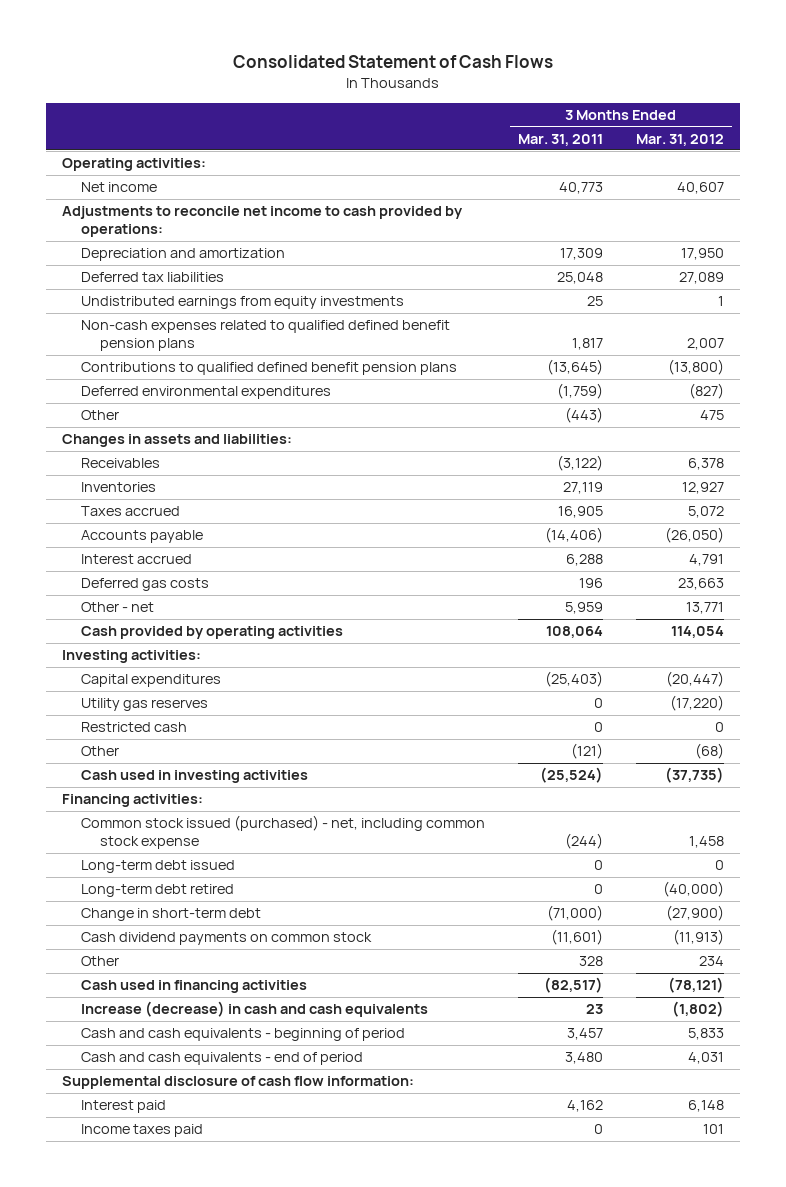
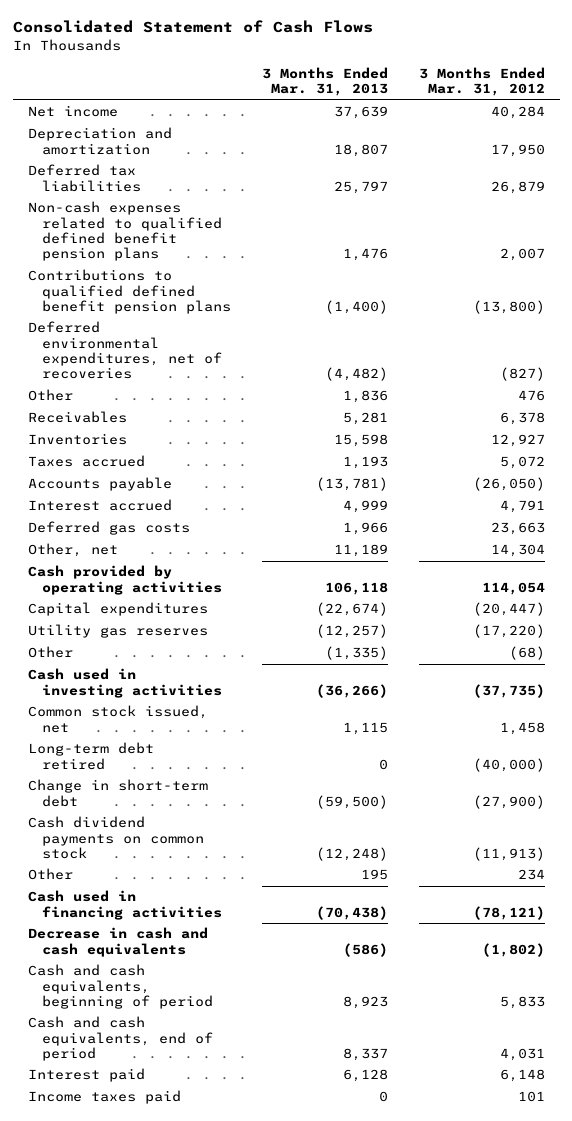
[518,133,604,146] Mar. 31, 2011 -> none
none -> [261,66,388,97] 3 Months Ended Mar. 31, 2013
[61,158,206,172] Operating activities: -> none
[61,206,463,238] Adjustments to reconcile net income to cash provided by operations: -> none
[676,182,724,195] 40,607 -> [490,106,545,120] 40,284
[81,296,405,310] Undistributed earnings from equity investments -> none
[678,272,724,285] 27,089 -> [490,180,545,194] 26,879
[61,434,292,448] Changes in assets and liabilities: -> none
[81,386,332,400] Deferred environmental expenditures -> [27,321,223,380] Deferred environmental expenditures, net of recoveries
[699,410,724,421] 475 -> [517,390,545,402] 476
[81,602,155,613] Other - net -> [27,543,118,558] Other, net
[685,602,724,615] 13,771 -> [490,544,545,558] 14,304
[61,650,201,664] Investing activities: -> none
[81,722,188,733] Restricted cash -> none
[61,794,203,808] Financing activities: -> none
[81,860,236,874] Long-term debt issued -> none
[81,815,486,850] Common stock issued (purchased) - net, including common stock expense -> [27,705,208,733] Common stock issued, net
[61,1076,414,1090] Supplemental disclosure of cash flow information: -> none
[81,1001,429,1018] Increase (decrease) in cash and cash equivalents -> [27,927,208,957] Decrease in cash and cash equivalents
[81,1028,406,1042] Cash and cash equivalents - beginning of period -> [27,964,214,1009] Cash and cash equivalents, beginning of period
[81,1052,364,1066] Cash and cash equivalents - end of period -> [27,1016,214,1061] Cash and cash equivalents, end of period

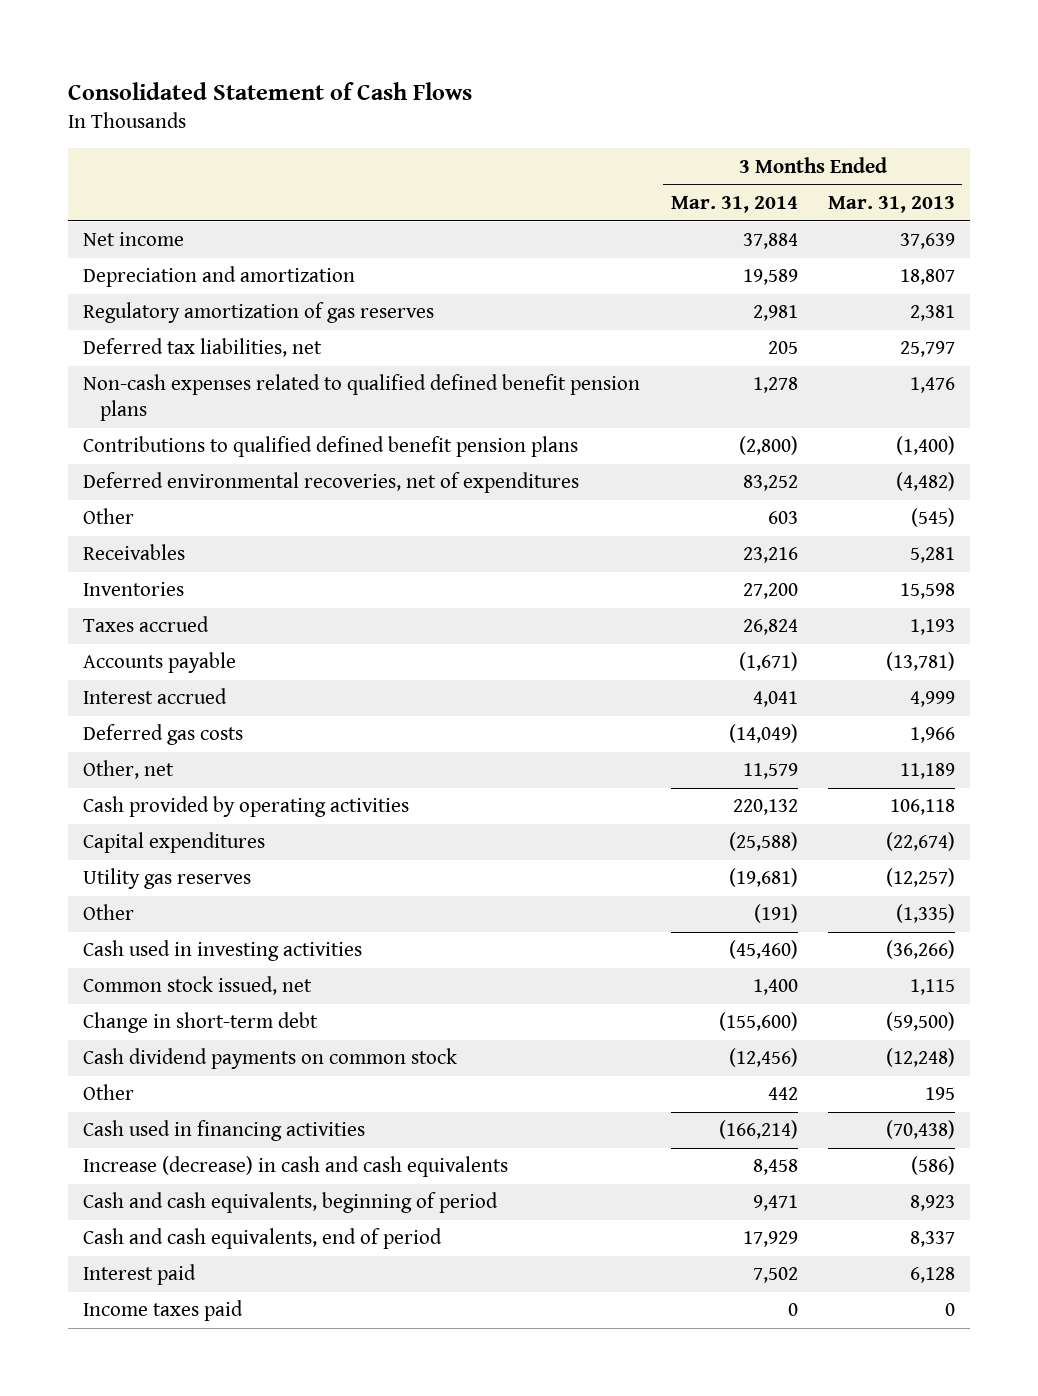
[418,66,545,97] 3 Months Ended Mar. 31, 2012 -> none
none -> [670,195,798,213] Mar. 31, 2014
none -> [83,302,435,324] Regulatory amortization of gas reserves
[27,164,142,192] Deferred tax liabilities -> [83,338,323,358] Deferred tax liabilities, net
[27,321,223,380] Deferred environmental expenditures, net of recoveries -> [83,472,580,494] Deferred environmental recoveries, net of expenditures
[342,390,388,404] 1,836 -> [910,508,955,528] (545)
[27,742,154,770] Long-term debt retired -> none
[27,927,208,957] Decrease in cash and cash equivalents -> [83,1156,509,1178] Increase (decrease) in cash and cash equivalents

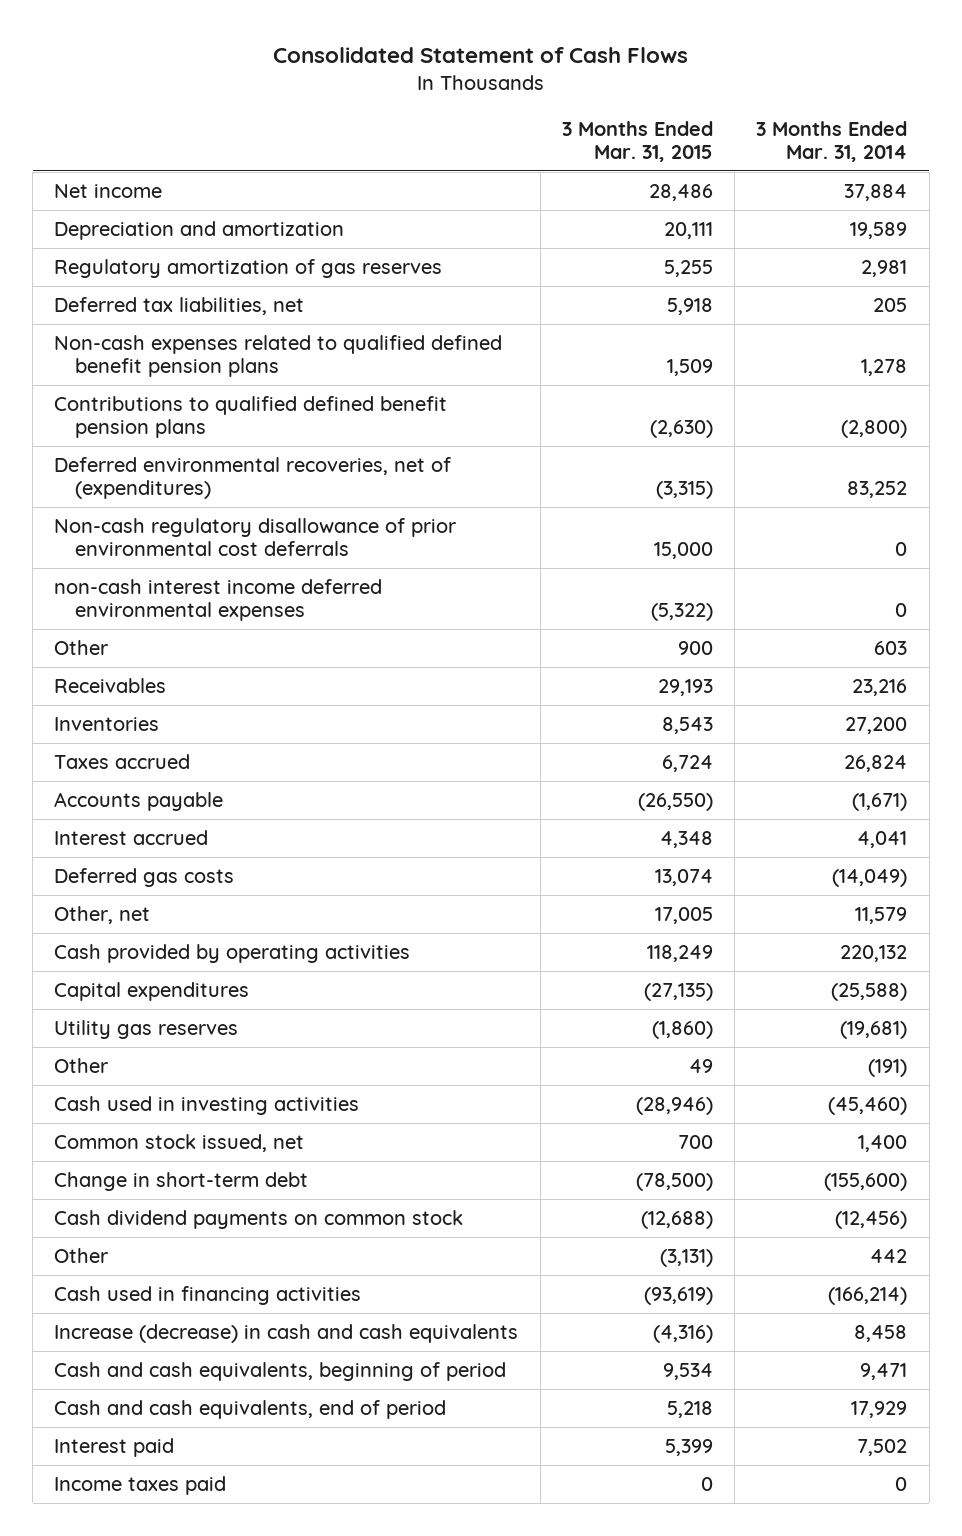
[827,195,955,213] Mar. 31, 2013 -> none
none -> [561,120,713,162] 3 Months Ended Mar. 31, 2015
[83,472,580,494] Deferred environmental recoveries, net of expenditures -> [54,457,452,500] Deferred environmental recoveries, net of (expenditures)
none -> [54,518,457,557] Non-cash regulatory disallowance of prior environmental cost deferrals
none -> [54,579,383,622] non-cash interest income deferred environmental expenses

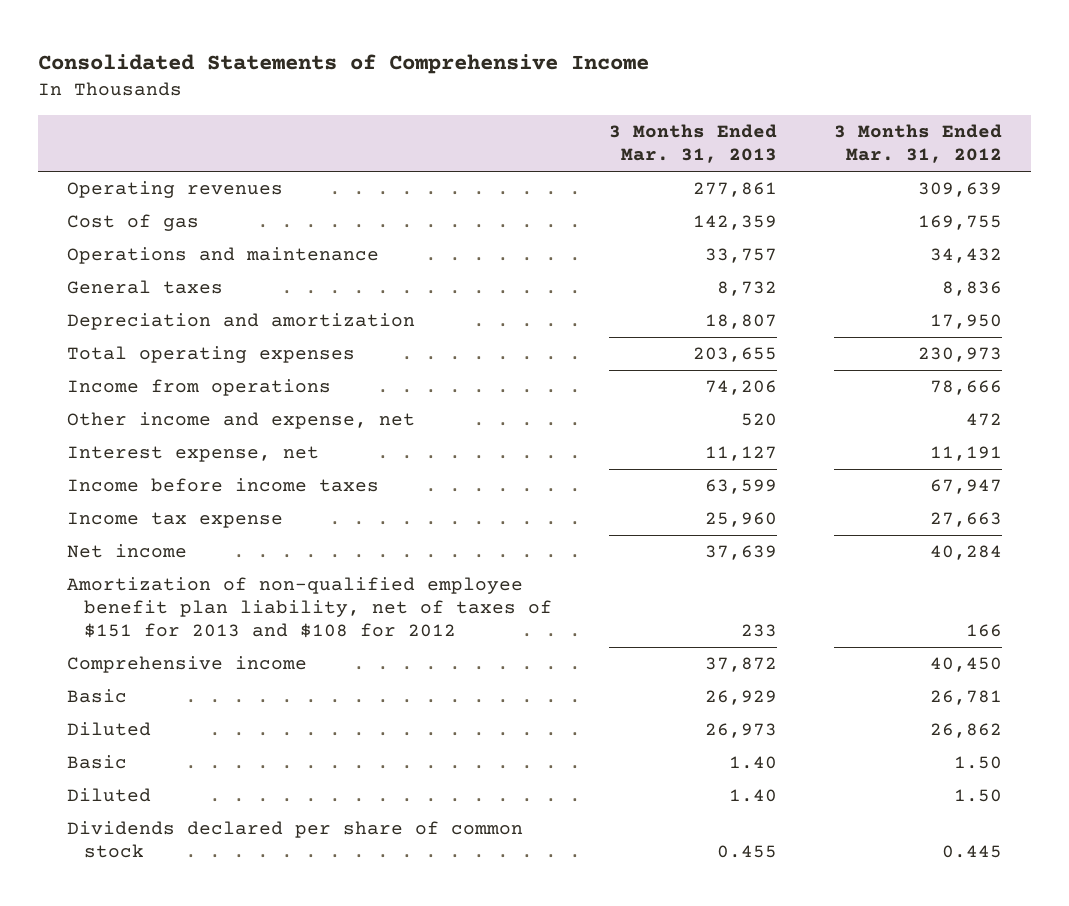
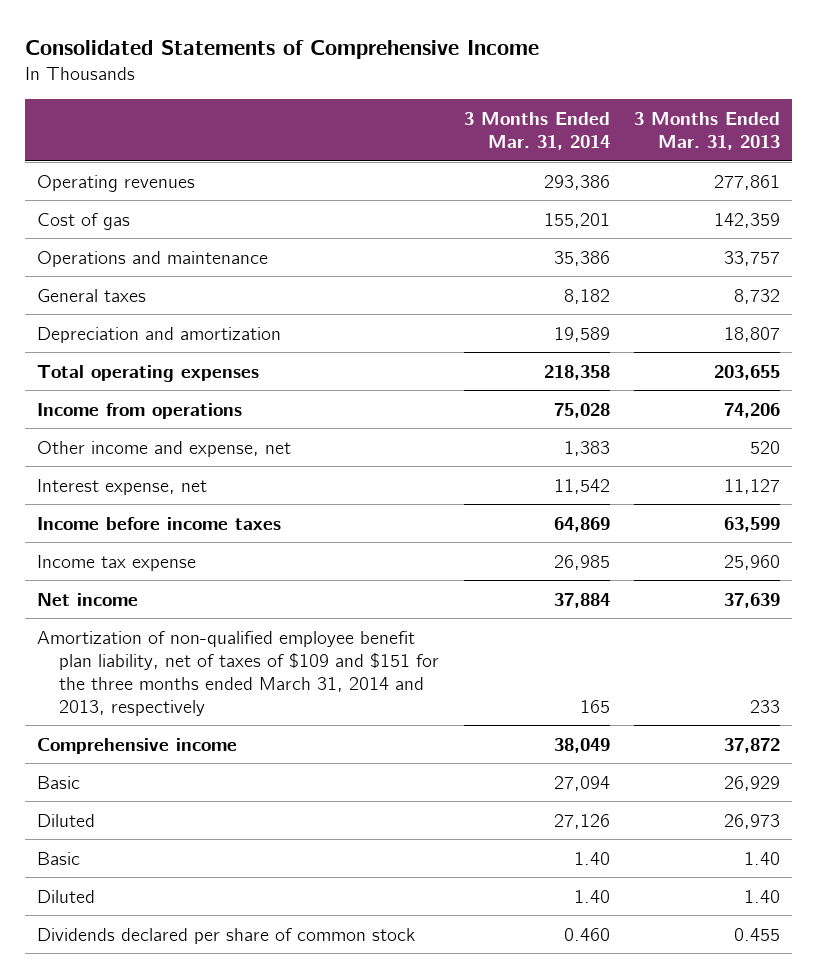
[834,124,1003,164] 3 Months Ended Mar. 31, 2012 -> none
none -> [463,111,610,151] 3 Months Ended Mar. 31, 2014
[66,577,552,638] Amortization of non-qualified employee benefit plan liability, net of taxes of $151 for 2013 and $108 for 2012 -> [37,630,440,717] Amortization of non-qualified employee benefit plan liability, net of taxes of $109 and $151 for the three months ended March 31, 2014 and 2013, respectively

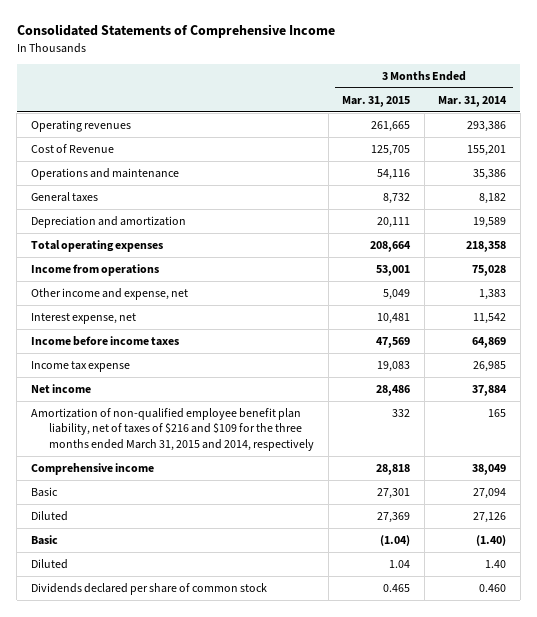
[634,111,781,151] 3 Months Ended Mar. 31, 2013 -> none
none -> [342,95,411,107] Mar. 31, 2015
[37,212,131,230] Cost of gas -> [30,143,114,153] Cost of Revenue
[37,630,440,717] Amortization of non-qualified employee benefit plan liability, net of taxes of $109 and $151 for the three months ended March 31, 2014 and 2013, respectively -> [30,407,315,451] Amortization of non-qualified employee benefit plan liability, net of taxes of $216 and $109 for the three months ended March 31, 2015 and 2014, respectively
[573,851,610,865] 1.40 -> [476,534,507,546] (1.40)

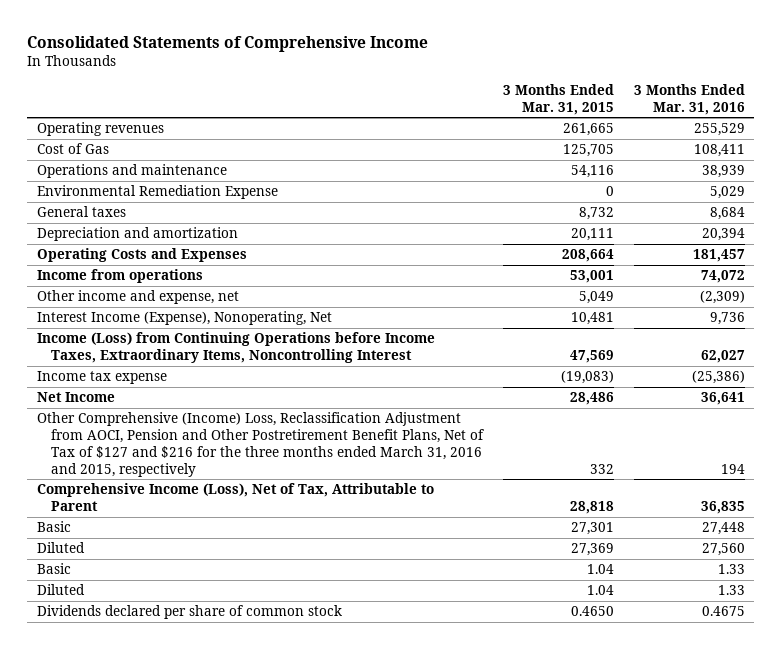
[438,95,508,107] Mar. 31, 2014 -> none
none -> [633,83,745,115] 3 Months Ended Mar. 31, 2016
[30,143,114,153] Cost of Revenue -> [36,143,109,155] Cost of Gas
none -> [36,185,278,200] Environmental Remediation Expense
[30,239,163,252] Total operating expenses -> [36,248,247,263] Operating Costs and Expenses
[30,312,136,324] Interest expense, net -> [36,311,332,326] Interest Income (Expense), Nonoperating, Net
[30,335,179,346] Income before income taxes -> [36,332,435,364] Income (Loss) from Continuing Operations before Income Taxes, Extraordinary Items, Noncontrolling Interest
[377,360,411,372] 19,083 -> [560,370,614,385] (19,083)
[30,383,91,393] Net income -> [36,392,115,403] Net Income
[30,407,315,451] Amortization of non-qualified employee benefit plan liability, net of taxes of $216 and $109 for the three months ended March 31, 2015 and 2014, respectively -> [36,412,485,478] Other Comprehensive (Income) Loss, Reclassification Adjustment from AOCI, Pension and Other Postretirement Benefit Plans, Net of Tax of $127 and $216 for the three months ended March 31, 2016 and 2015, respectively
[30,462,154,475] Comprehensive income -> [36,483,434,512] Comprehensive Income (Loss), Net of Tax, Attributable to Parent
[380,534,411,546] (1.04) -> [586,564,614,575] 1.04
[383,583,411,592] 0.465 -> [570,606,614,617] 0.4650

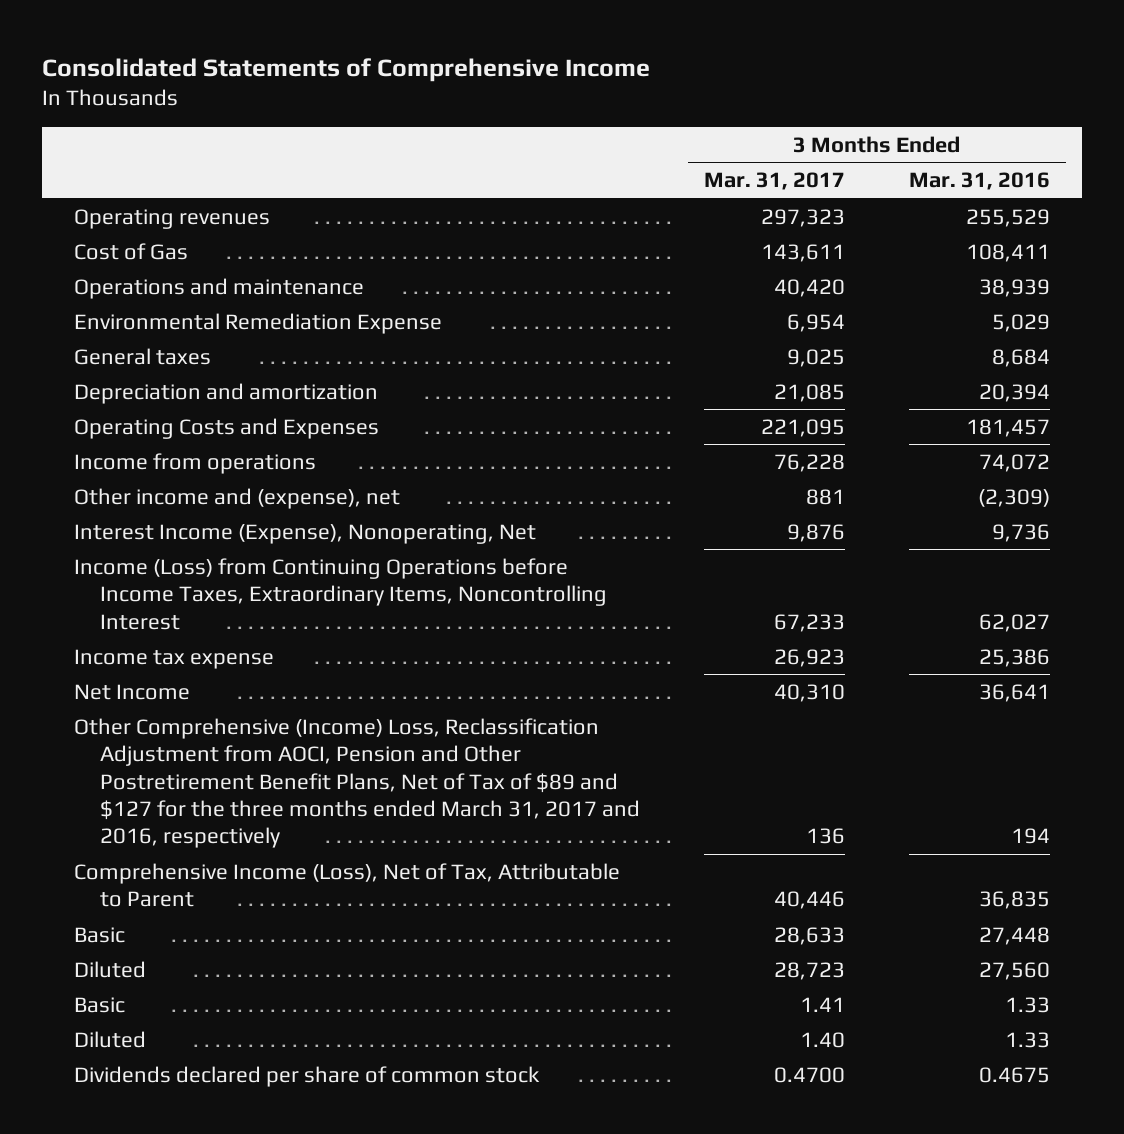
[502,83,614,115] 3 Months Ended Mar. 31, 2015 -> none
none -> [703,172,845,191] Mar. 31, 2017
[36,290,239,305] Other income and expense, net -> [73,487,400,509] Other income and (expense), net
[691,370,745,385] (25,386) -> [978,648,1050,667] 25,386
[36,412,485,478] Other Comprehensive (Income) Loss, Reclassification Adjustment from AOCI, Pension and Other Postretirement Benefit Plans, Net of Tax of $127 and $216 for the three months ended March 31, 2016 and 2015, respectively -> [73,717,640,849] Other Comprehensive (Income) Loss, Reclassification Adjustment from AOCI, Pension and Other Postretirement Benefit Plans, Net of Tax of $89 and $127 for the three months ended March 31, 2017 and 2016, respectively

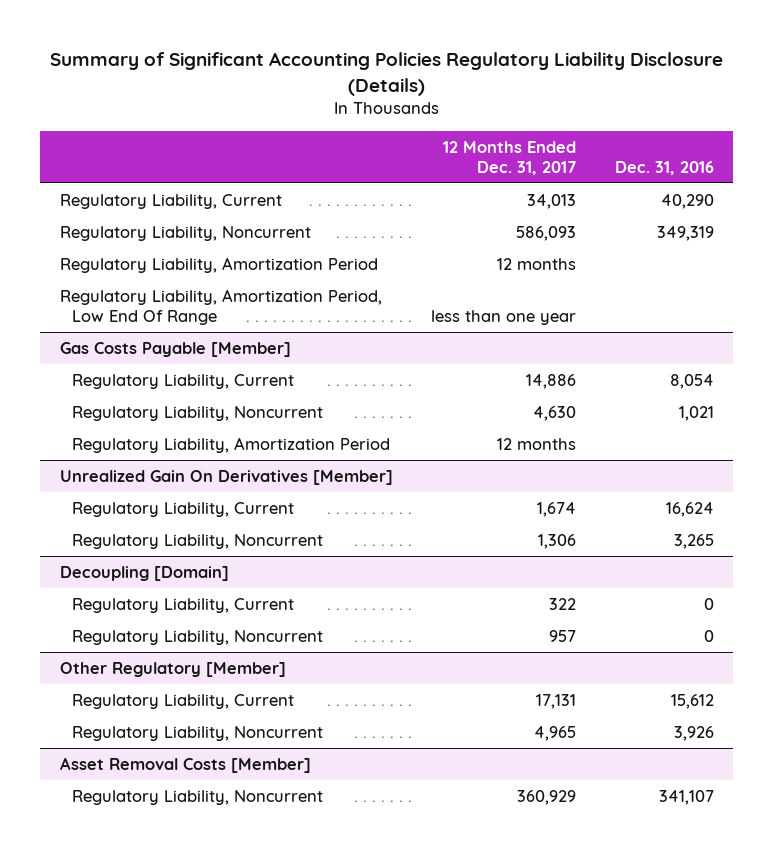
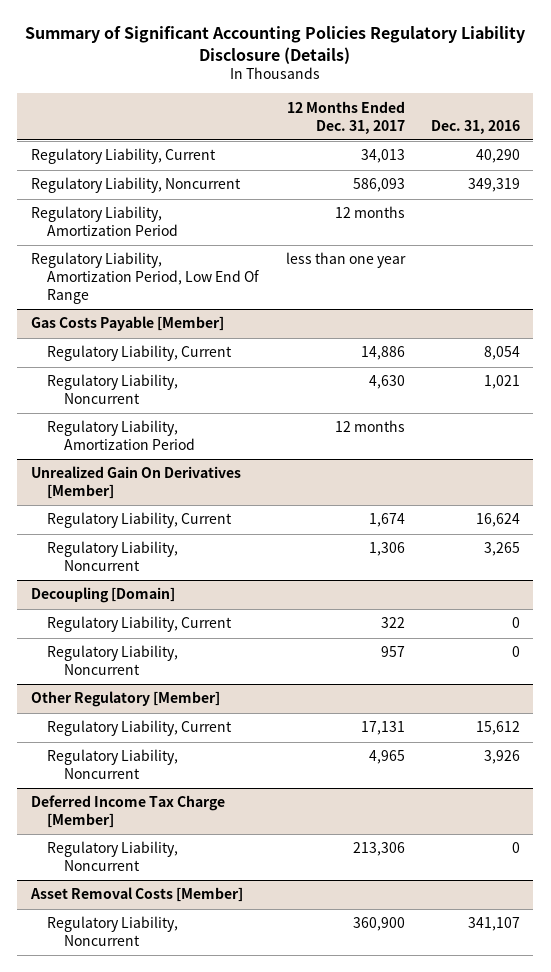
none -> [30,795,225,829] Deferred Income Tax Charge [Member]
none -> [47,841,179,872] Regulatory Liability, Noncurrent
[517,790,577,806] 360,929 -> [352,917,405,932] 360,900

